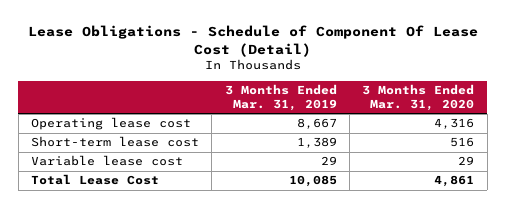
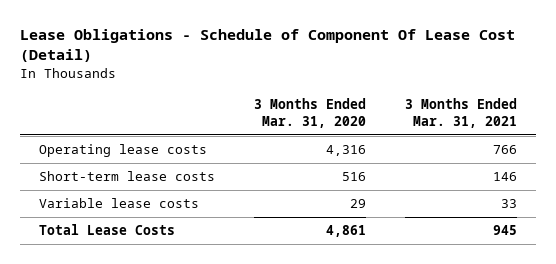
[224,84,337,112] 3 Months Ended Mar. 31, 2019 -> none
none -> [404,98,517,129] 3 Months Ended Mar. 31, 2021
[31,117,192,131] Operating lease cost -> [39,144,208,158] Operating lease costs
[31,136,200,148] Short-term lease cost -> [39,171,216,182] Short-term lease costs
[31,155,184,167] Variable lease cost -> [39,198,200,209] Variable lease costs
[31,174,160,186] Total Lease Cost -> [39,224,176,236] Total Lease Costs

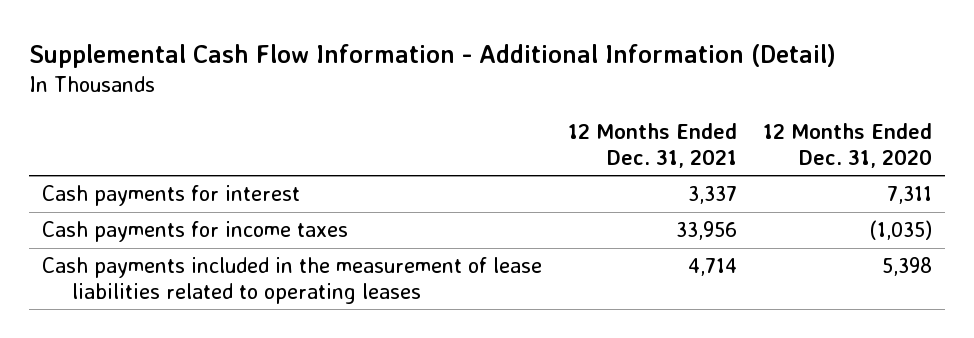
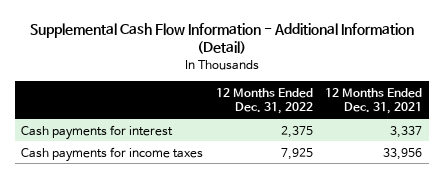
[762,123,932,168] 12 Months Ended Dec. 31, 2020 -> none
none -> [215,87,313,115] 12 Months Ended Dec. 31, 2022
[41,257,542,304] Cash payments included in the measurement of lease liabilities related to operating leases -> none

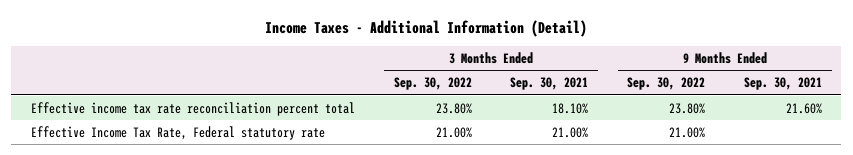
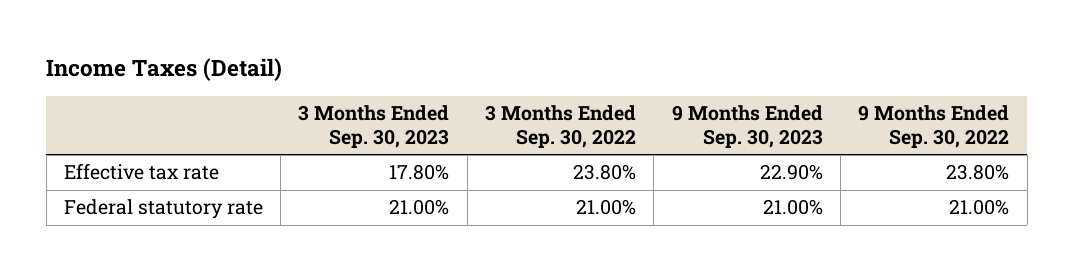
[265,19,588,37] Income Taxes - Additional Information (Detail) -> [46,58,283,82] Income Taxes (Detail)
[510,77,589,91] Sep. 30, 2021 -> none
[744,77,823,91] Sep. 30, 2021 -> none
none -> [298,105,450,148] 3 Months Ended Sep. 30, 2023
none -> [671,105,823,148] 9 Months Ended Sep. 30, 2023
[30,101,355,116] Effective income tax rate reconciliation percent total -> [63,163,219,181] Effective tax rate
[30,125,325,140] Effective Income Tax Rate, Federal statutory rate -> [63,199,263,220] Federal statutory rate

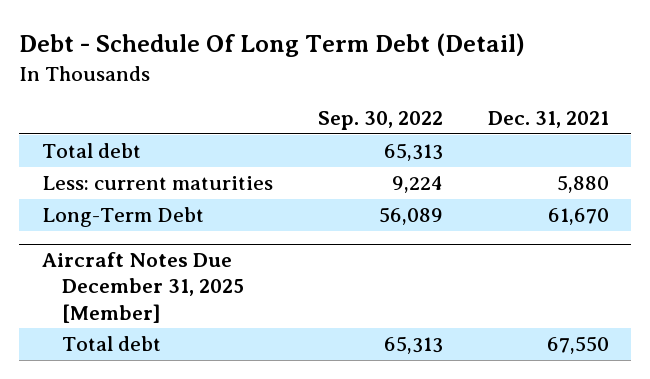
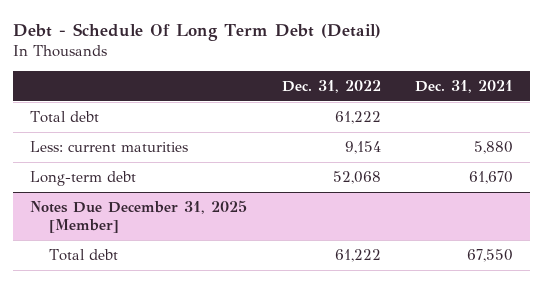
[317,111,443,131] Sep. 30, 2022 -> none
none -> [281,80,381,94] Dec. 31, 2022
[41,207,204,228] Long-Term Debt -> [30,170,137,186] Long-term debt
[41,252,245,323] Aircraft Notes Due December 31, 2025 [Member] -> [30,199,248,233] Notes Due December 31, 2025 [Member]

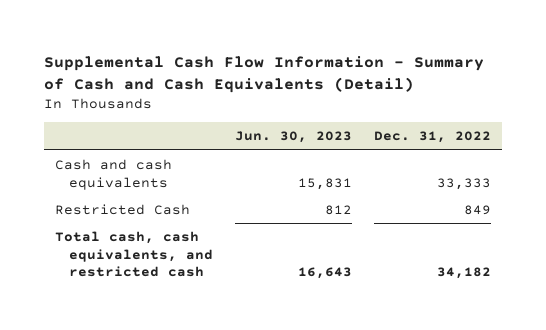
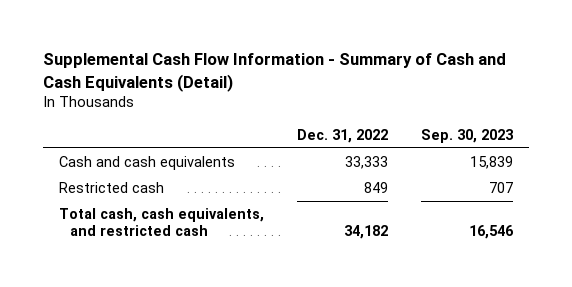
[234,131,352,144] Jun. 30, 2023 -> none
none -> [420,128,514,143] Sep. 30, 2023
[55,203,191,215] Restricted Cash -> [59,182,165,194] Restricted cash

